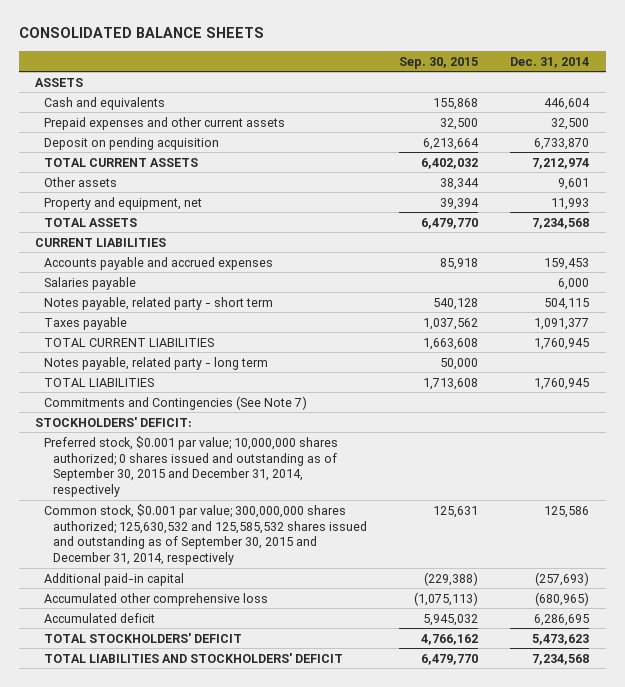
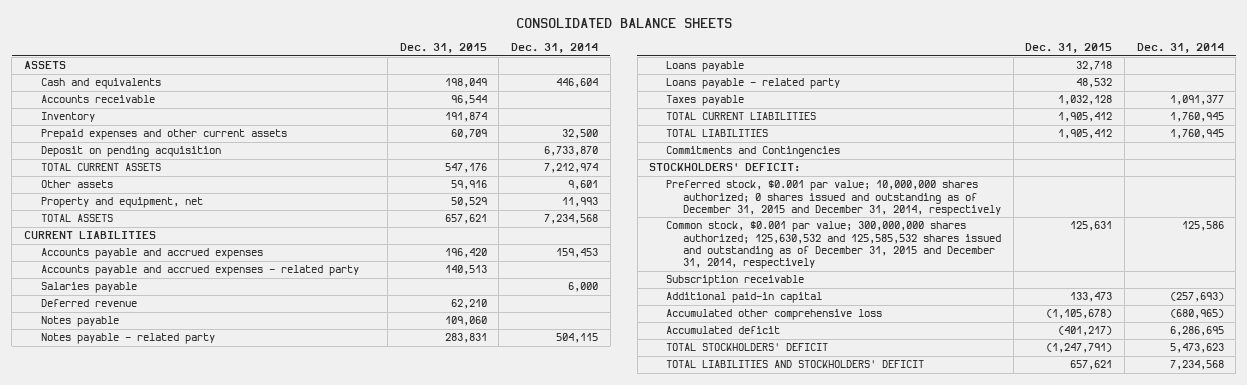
[399,56,479,69] Sep. 30, 2015 -> none
none -> [399,43,487,54] Dec. 31, 2015
none -> [40,95,155,104] Accounts receivable
none -> [40,112,95,123] Inventory
none -> [40,265,359,277] Accounts payable and accrued expenses - related party
none -> [40,299,137,308] Deferred revenue
none -> [40,316,119,328] Notes payable
[44,296,274,310] Notes payable, related party - short term -> [40,333,215,345] Notes payable - related party
none -> [666,61,745,73] Loans payable
none -> [666,78,841,90] Loans payable - related party
[44,356,269,370] Notes payable, related party - long term -> none
[44,395,308,410] Commitments and Contingencies (See Note 7) -> [666,146,841,158] Commitments and Contingencies
[44,435,339,498] Preferred stock, $0.001 par value; 10,000,000 shares authorized; 0 shares issued and outstanding as of September 30, 2015 and December 31, 2014, respectively -> [666,180,1001,217] Preferred stock, $0.001 par value; 10,000,000 shares authorized; 0 shares issued and outstanding as of December 31, 2015 and December 31, 2014, respectively
[44,503,367,566] Common stock, $0.001 par value; 300,000,000 shares authorized; 125,630,532 and 125,585,532 shares issued and outstanding as of September 30, 2015 and December 31, 2014, respectively -> [666,221,1001,270] Common stock, $0.001 par value; 300,000,000 shares authorized; 125,630,532 and 125,585,532 shares issued and outstanding as of December 31, 2015 and December 31, 2014, respectively
none -> [666,275,805,287] Subscription receivable

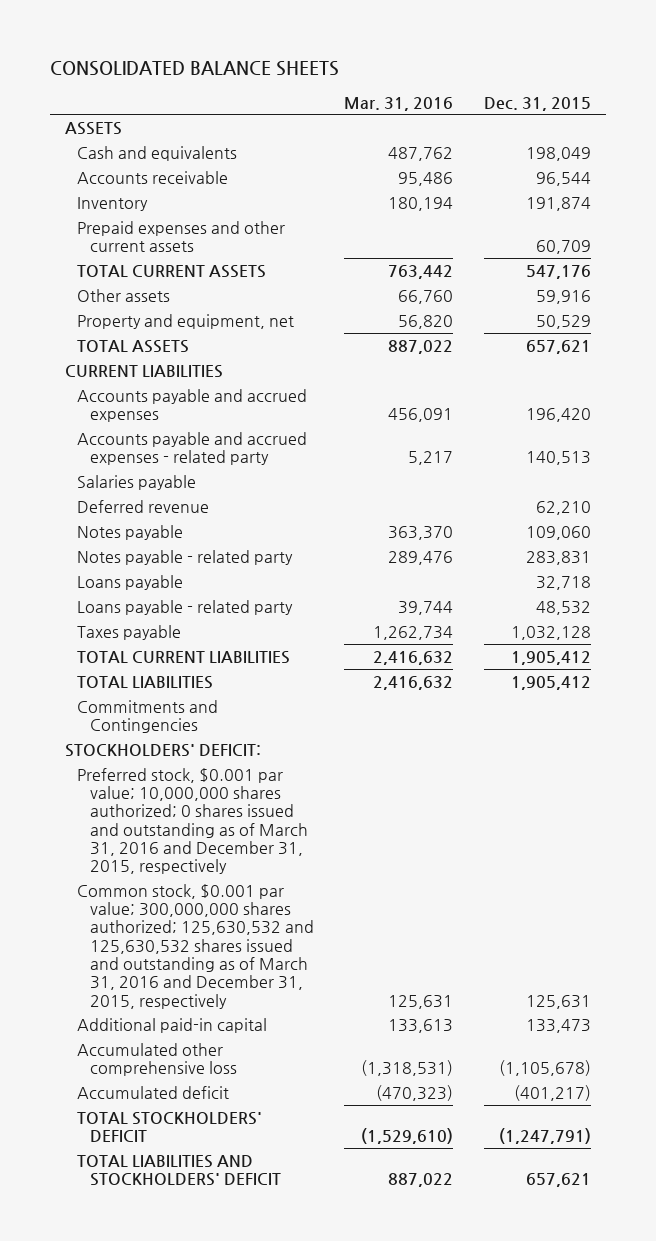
[511,43,599,54] Dec. 31, 2014 -> none
none -> [344,96,454,111] Mar. 31, 2016
[40,146,221,158] Deposit on pending acquisition -> none
[666,275,805,287] Subscription receivable -> none
[666,180,1001,217] Preferred stock, $0.001 par value; 10,000,000 shares authorized; 0 shares issued and outstanding as of December 31, 2015 and December 31, 2014, respectively -> [77,767,308,875] Preferred stock, $0.001 par value; 10,000,000 shares authorized; 0 shares issued and outstanding as of March 31, 2016 and December 31, 2015, respectively
[666,221,1001,270] Common stock, $0.001 par value; 300,000,000 shares authorized; 125,630,532 and 125,585,532 shares issued and outstanding as of December 31, 2015 and December 31, 2014, respectively -> [77,883,314,1009] Common stock, $0.001 par value; 300,000,000 shares authorized; 125,630,532 and 125,630,532 shares issued and outstanding as of March 31, 2016 and December 31, 2015, respectively

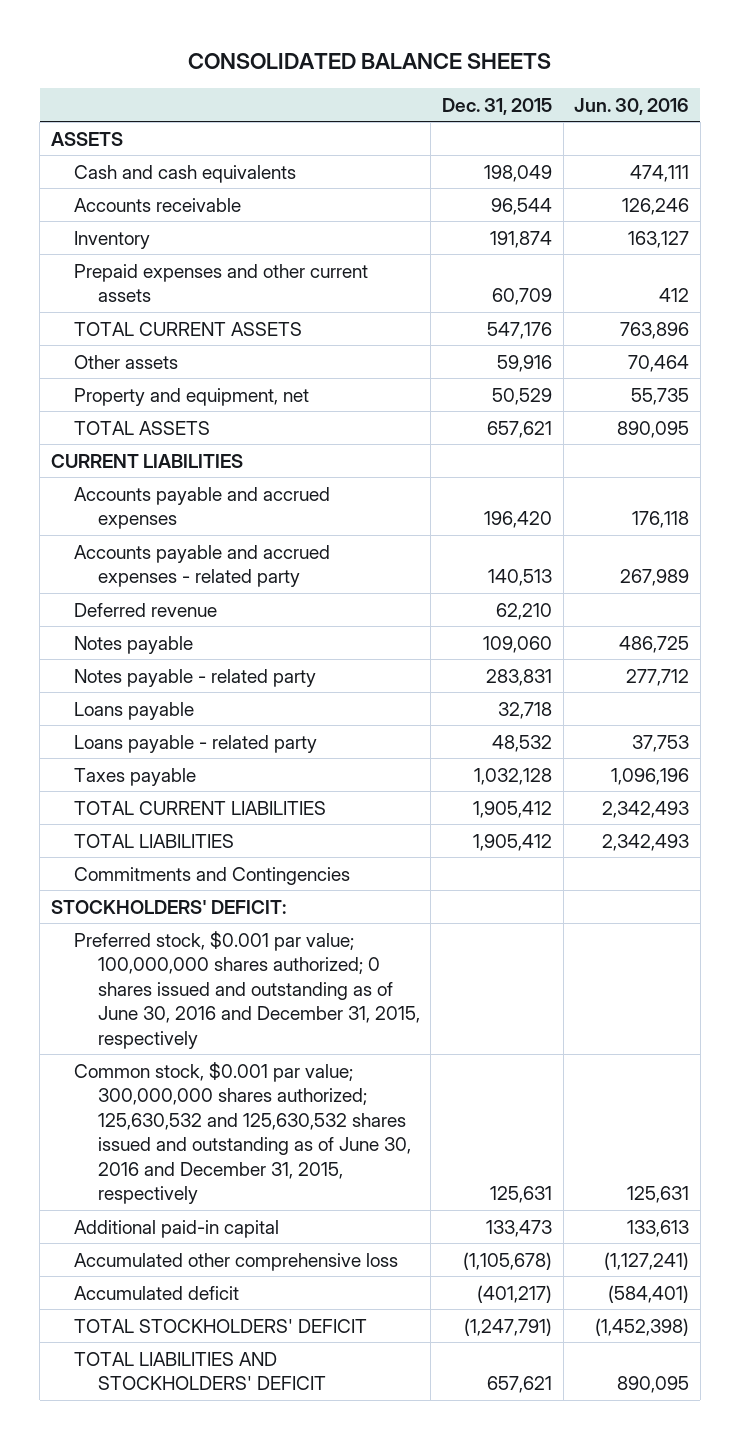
[344,96,454,111] Mar. 31, 2016 -> none
none -> [574,97,690,115] Jun. 30, 2016
[77,145,238,161] Cash and equivalents -> [74,164,297,183] Cash and cash equivalents
[77,474,197,490] Salaries payable -> none
[77,767,308,875] Preferred stock, $0.001 par value; 10,000,000 shares authorized; 0 shares issued and outstanding as of March 31, 2016 and December 31, 2015, respectively -> [74,930,420,1049] Preferred stock, $0.001 par value; 100,000,000 shares authorized; 0 shares issued and outstanding as of June 30, 2016 and December 31, 2015, respectively
[77,883,314,1009] Common stock, $0.001 par value; 300,000,000 shares authorized; 125,630,532 and 125,630,532 shares issued and outstanding as of March 31, 2016 and December 31, 2015, respectively -> [74,1061,411,1205] Common stock, $0.001 par value; 300,000,000 shares authorized; 125,630,532 and 125,630,532 shares issued and outstanding as of June 30, 2016 and December 31, 2015, respectively

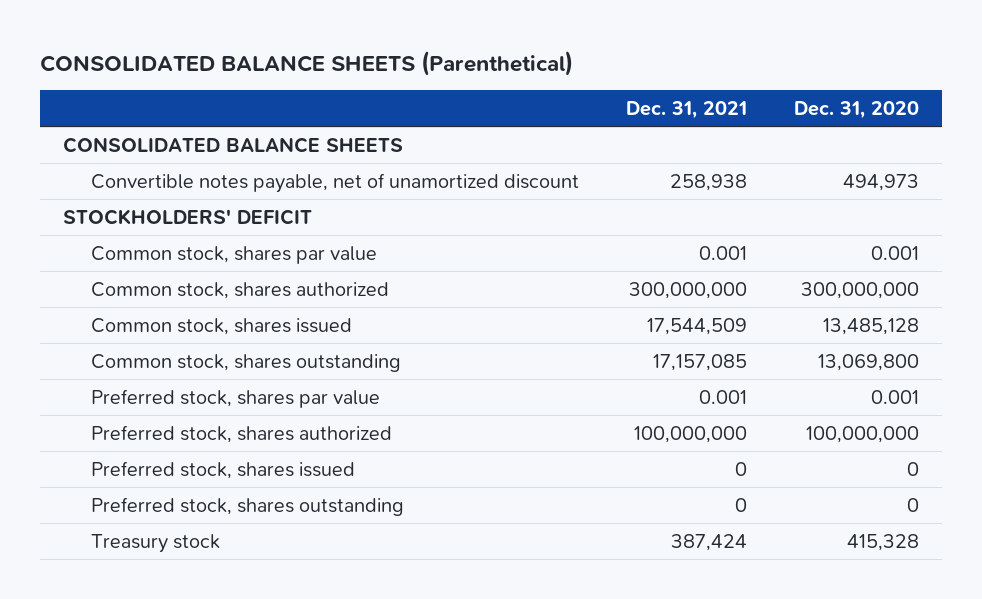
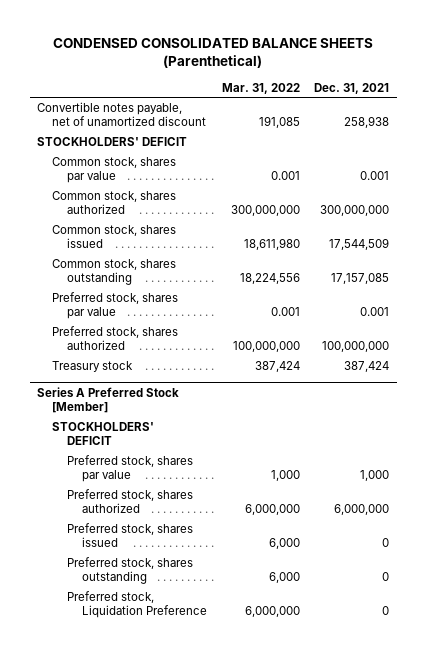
[39,50,573,76] CONSOLIDATED BALANCE SHEETS (Parenthetical) -> [53,37,374,68] CONDENSED CONSOLIDATED BALANCE SHEETS (Parenthetical)
[793,101,919,120] Dec. 31, 2020 -> none
none -> [221,82,300,94] Mar. 31, 2022
[63,136,404,153] CONSOLIDATED BALANCE SHEETS -> none
[91,533,221,553] Treasury stock -> [52,361,134,373] Treasury stock
none -> [37,387,180,414] Series A Preferred Stock [Member]
none -> [52,422,155,446] STOCKHOLDERS' DEFICIT
none -> [67,455,194,483] Preferred stock, shares par value
none -> [67,489,194,514] Preferred stock, shares authorized
none -> [67,591,208,619] Preferred stock, Liquidation Preference

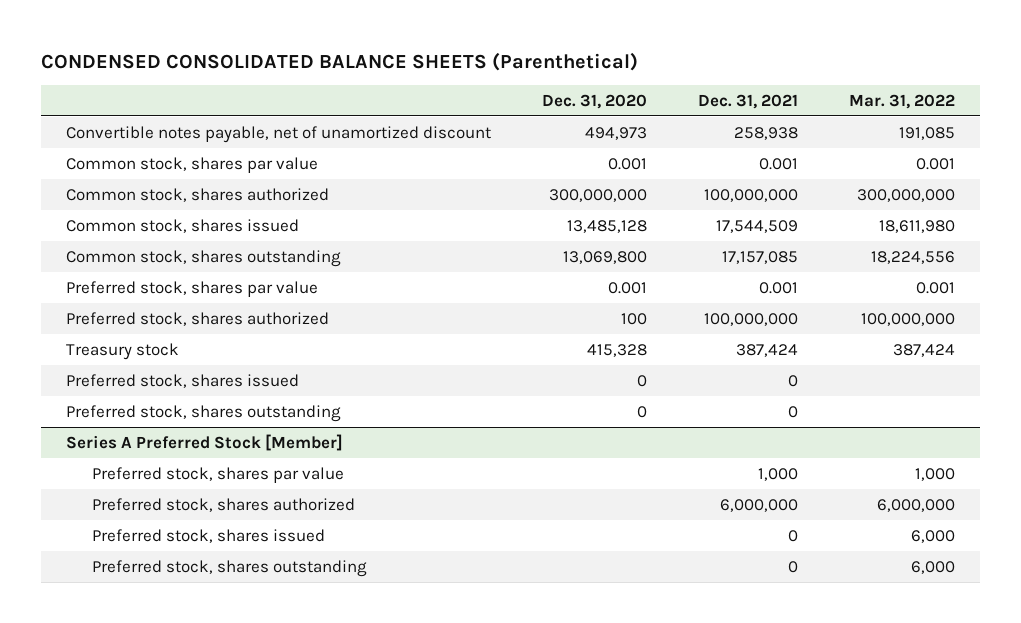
none -> [542,93,648,109] Dec. 31, 2020
[37,137,188,147] STOCKHOLDERS' DEFICIT -> none
[320,205,390,217] 300,000,000 -> [704,188,799,202] 100,000,000
none -> [66,373,300,388] Preferred stock, shares issued
none -> [66,404,342,422] Preferred stock, shares outstanding
[52,422,155,446] STOCKHOLDERS' DEFICIT -> none
[67,591,208,619] Preferred stock, Liquidation Preference -> none

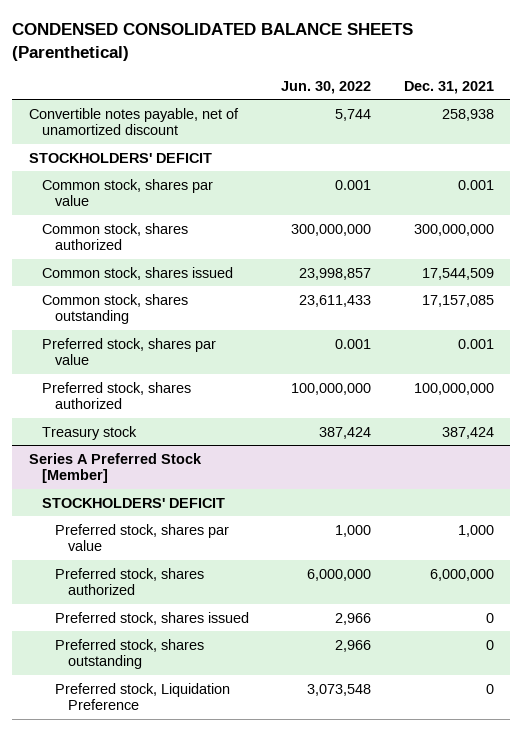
[542,93,648,109] Dec. 31, 2020 -> none
[848,93,955,109] Mar. 31, 2022 -> none
none -> [281,80,372,94] Jun. 30, 2022
none -> [28,152,212,163] STOCKHOLDERS' DEFICIT
[704,188,799,202] 100,000,000 -> [413,223,494,236] 300,000,000
[66,373,300,388] Preferred stock, shares issued -> none
[66,404,342,422] Preferred stock, shares outstanding -> none
none -> [41,497,225,508] STOCKHOLDERS' DEFICIT
none -> [54,682,230,711] Preferred stock, Liquidation Preference

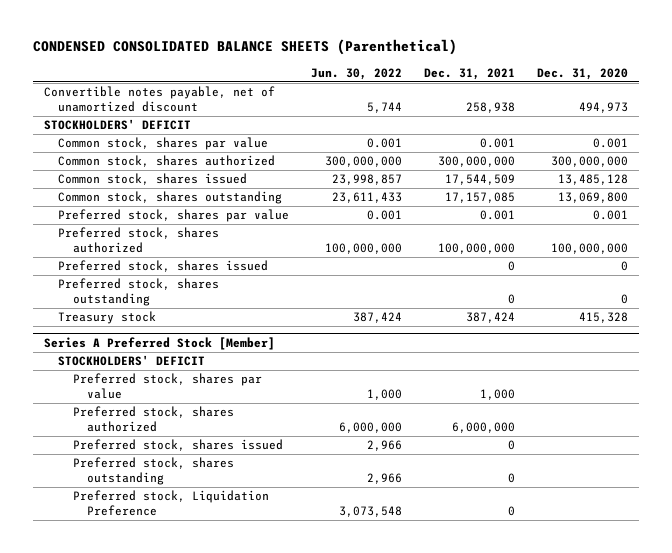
none -> [537,67,629,80] Dec. 31, 2020
none -> [58,260,269,273] Preferred stock, shares issued
none -> [58,278,220,307] Preferred stock, shares outstanding

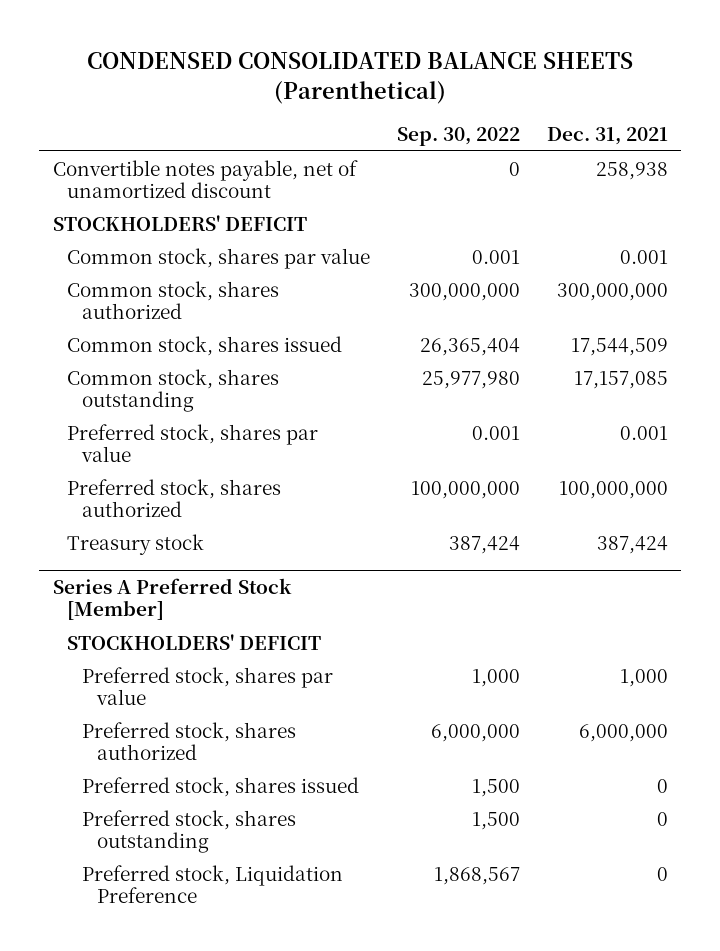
[311,67,403,80] Jun. 30, 2022 -> none
[537,67,629,80] Dec. 31, 2020 -> none
none -> [397,127,521,147] Sep. 30, 2022
[58,260,269,273] Preferred stock, shares issued -> none
[58,278,220,307] Preferred stock, shares outstanding -> none

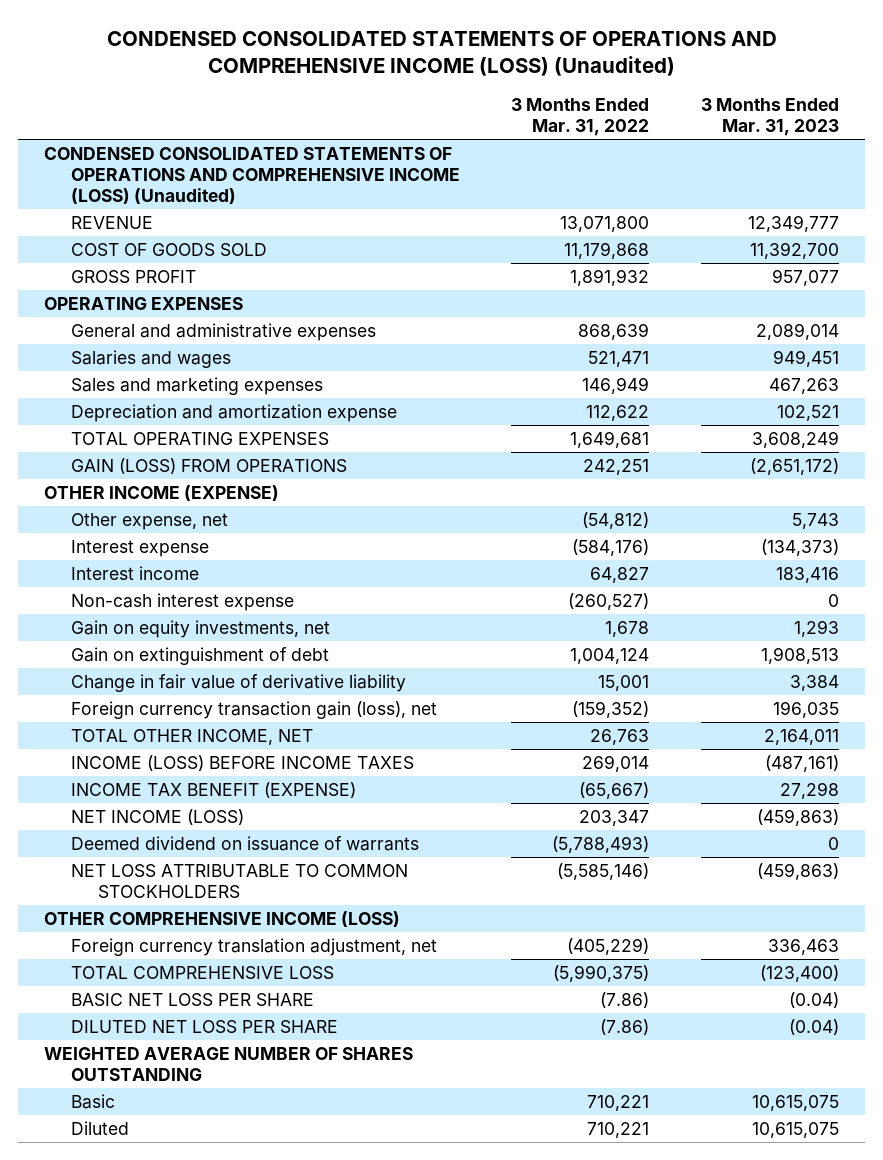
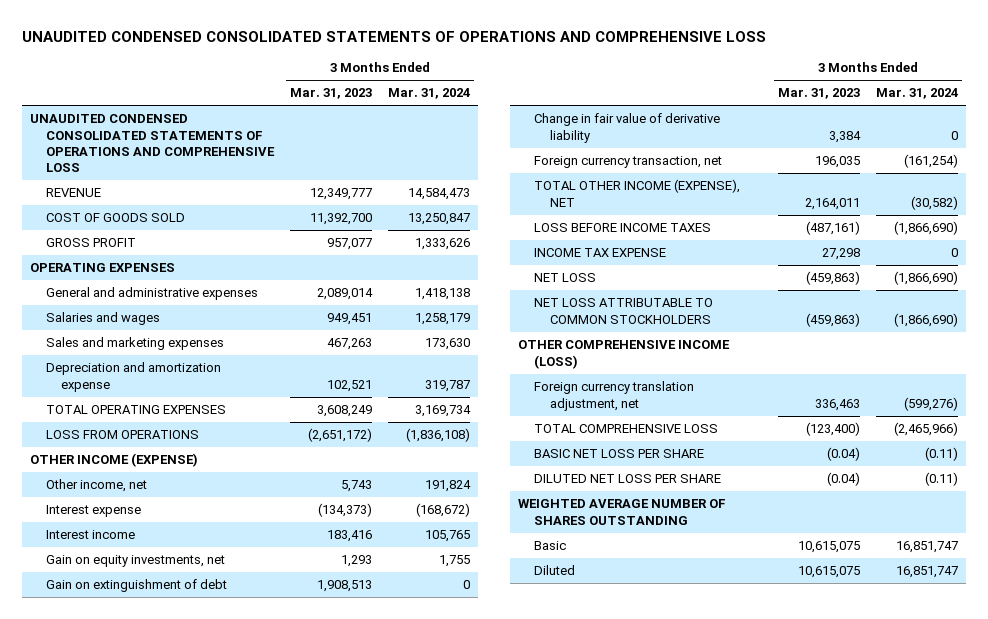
[106,30,777,77] CONDENSED CONSOLIDATED STATEMENTS OF OPERATIONS AND COMPREHENSIVE INCOME (LOSS) (Unaudited) -> [21,30,766,42] UNAUDITED CONDENSED CONSOLIDATED STATEMENTS OF OPERATIONS AND COMPREHENSIVE LOSS
[511,98,650,136] 3 Months Ended Mar. 31, 2022 -> none
none -> [387,88,470,100] Mar. 31, 2024
[44,147,460,204] CONDENSED CONSOLIDATED STATEMENTS OF OPERATIONS AND COMPREHENSIVE INCOME (LOSS) (Unaudited) -> [29,114,275,173] UNAUDITED CONDENSED CONSOLIDATED STATEMENTS OF OPERATIONS AND COMPREHENSIVE LOSS
[70,458,347,475] GAIN (LOSS) FROM OPERATIONS -> [45,430,199,440] LOSS FROM OPERATIONS
[70,513,228,531] Other expense, net -> [45,479,147,493] Other income, net
[70,593,294,612] Non-cash interest expense -> none
[70,836,419,852] Deemed dividend on issuance of warrants -> none
[70,701,437,720] Foreign currency transaction gain (loss), net -> [533,156,722,169] Foreign currency transaction, net
[70,729,313,746] TOTAL OTHER INCOME, NET -> [533,179,740,207] TOTAL OTHER INCOME (EXPENSE), NET
[70,755,414,772] INCOME (LOSS) BEFORE INCOME TAXES -> [533,223,711,233] LOSS BEFORE INCOME TAXES
[70,782,356,799] INCOME TAX BENEFIT (EXPENSE) -> [533,248,666,258] INCOME TAX EXPENSE
[70,809,244,826] NET INCOME (LOSS) -> [533,273,596,283] NET LOSS

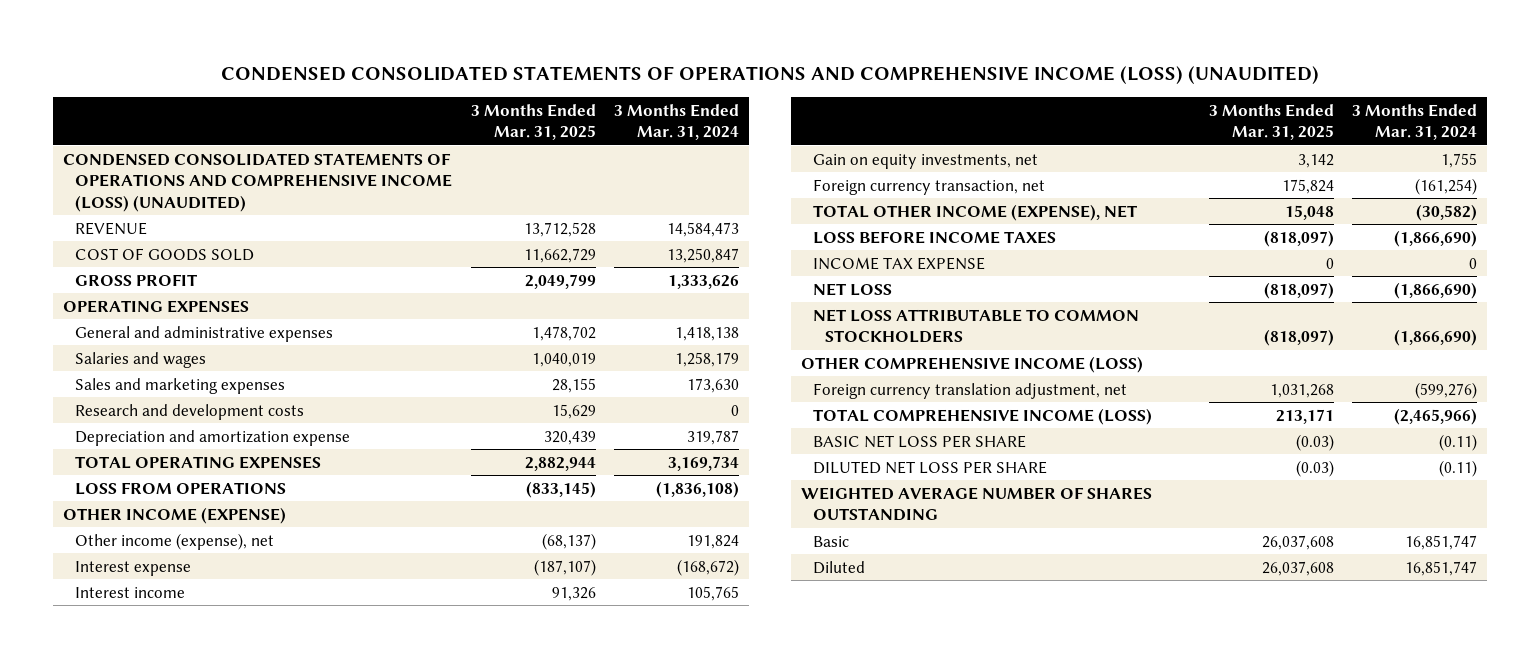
[21,30,766,42] UNAUDITED CONDENSED CONSOLIDATED STATEMENTS OF OPERATIONS AND COMPREHENSIVE LOSS -> [221,65,1320,84] CONDENSED CONSOLIDATED STATEMENTS OF OPERATIONS AND COMPREHENSIVE INCOME (LOSS) (UNAUDITED)
[289,88,372,100] Mar. 31, 2023 -> none
none -> [470,103,596,141] 3 Months Ended Mar. 31, 2025
[29,114,275,173] UNAUDITED CONDENSED CONSOLIDATED STATEMENTS OF OPERATIONS AND COMPREHENSIVE LOSS -> [62,152,452,212] CONDENSED CONSOLIDATED STATEMENTS OF OPERATIONS AND COMPREHENSIVE INCOME (LOSS) (UNAUDITED)
none -> [74,403,304,420] Research and development costs
[45,479,147,493] Other income, net -> [74,532,274,550] Other income (expense), net
[45,579,227,593] Gain on extinguishment of debt -> none
[533,113,720,143] Change in fair value of derivative liability -> none
[533,424,718,434] TOTAL COMPREHENSIVE LOSS -> [813,407,1153,425] TOTAL COMPREHENSIVE INCOME (LOSS)

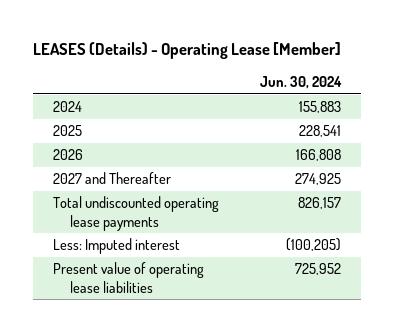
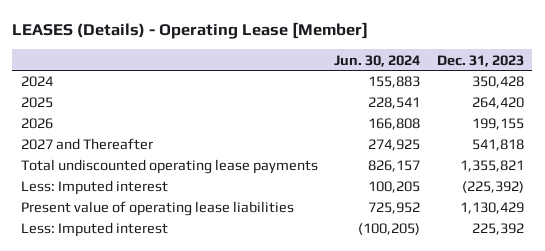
none -> [437,54,525,67] Dec. 31, 2023
none -> [20,180,168,196] Less: Imputed interest
[53,238,181,255] Less: Imputed interest -> [20,222,168,238] Less: Imputed interest

